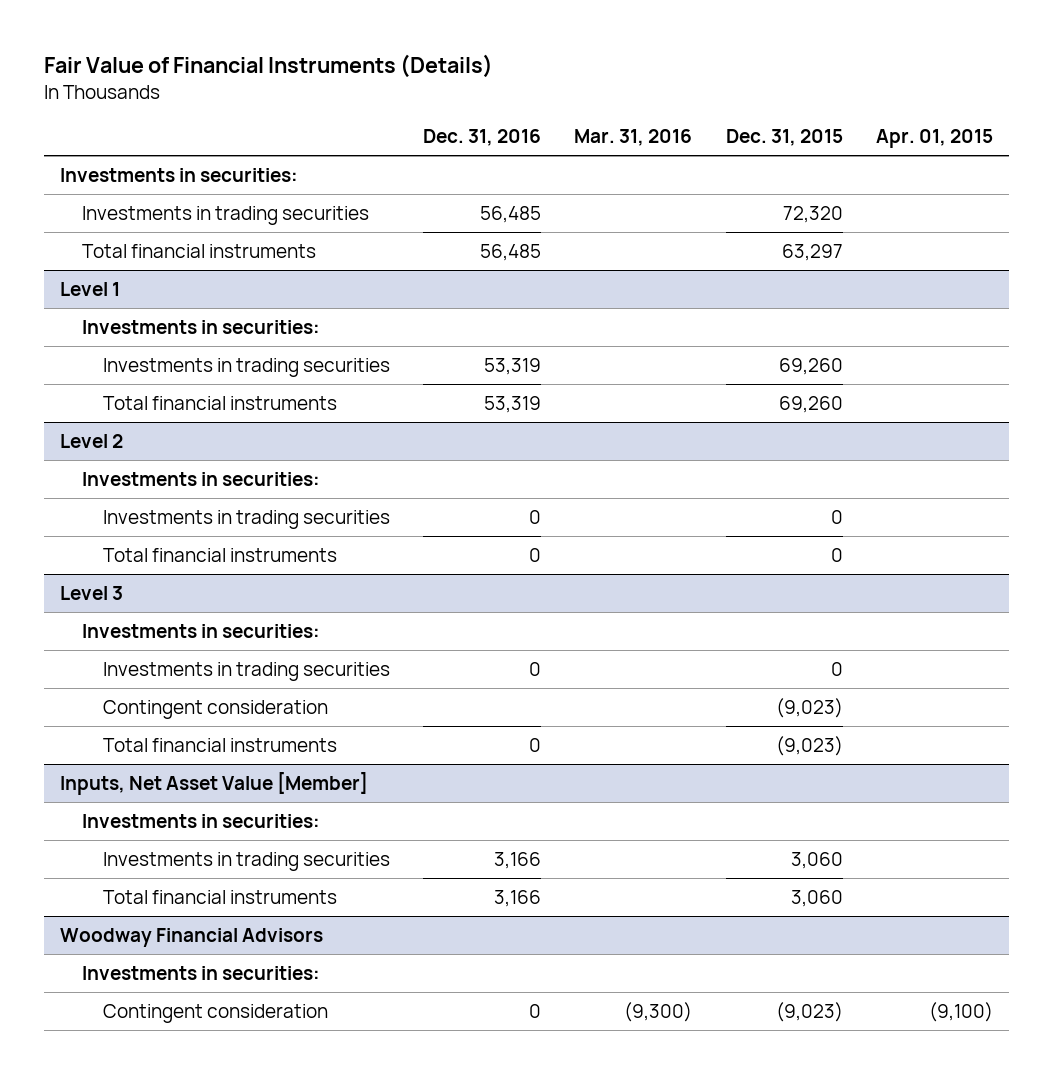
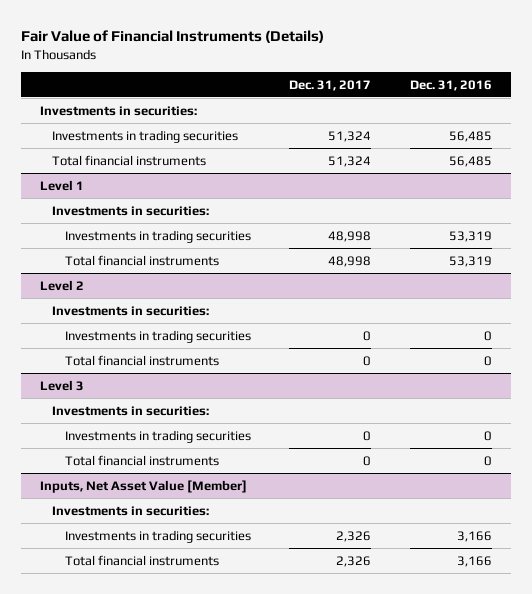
[574,129,693,147] Mar. 31, 2016 -> none
[725,129,843,147] Dec. 31, 2015 -> none
[875,129,993,149] Apr. 01, 2015 -> none
none -> [289,79,372,91] Dec. 31, 2017
[103,699,329,719] Contingent consideration -> none
[60,927,324,947] Woodway Financial Advisors -> none
[81,965,320,980] Investments in securities: -> none
[103,1003,329,1023] Contingent consideration -> none

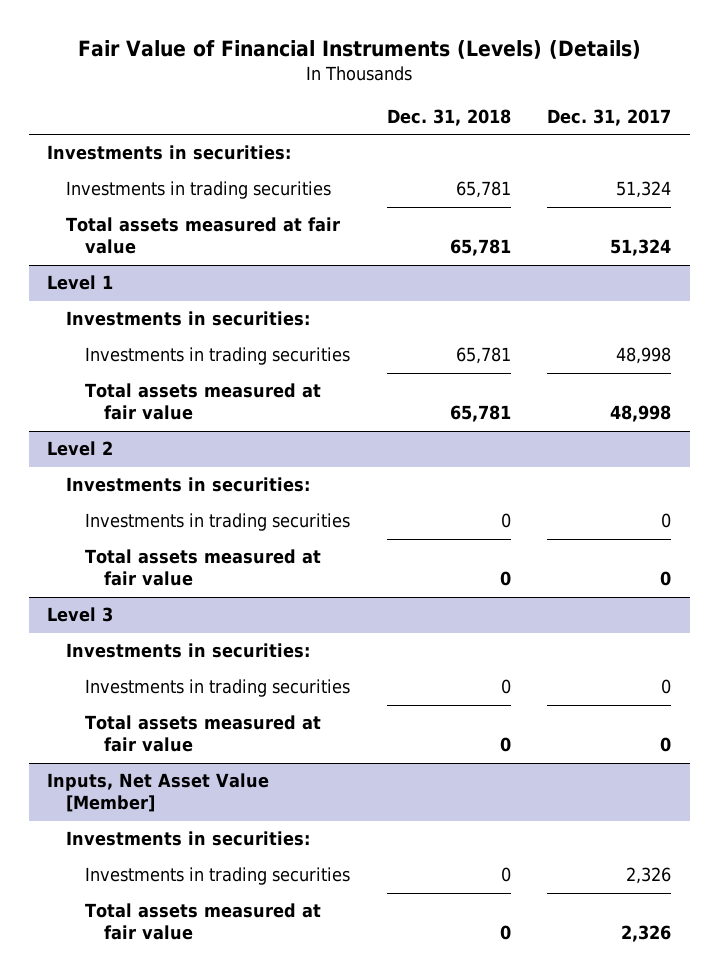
[20,30,324,44] Fair Value of Financial Instruments (Details) -> [78,40,642,60] Fair Value of Financial Instruments (Levels) (Details)
[409,79,492,91] Dec. 31, 2016 -> none
none -> [386,108,511,126] Dec. 31, 2018
[52,154,207,166] Total financial instruments -> [66,217,341,255] Total assets measured at fair value
[64,254,219,266] Total financial instruments -> [85,383,322,421] Total assets measured at fair value
[64,354,219,366] Total financial instruments -> [85,549,322,587] Total assets measured at fair value
[64,454,219,466] Total financial instruments -> [85,715,322,753] Total assets measured at fair value
[64,554,219,566] Total financial instruments -> [85,903,322,941] Total assets measured at fair value

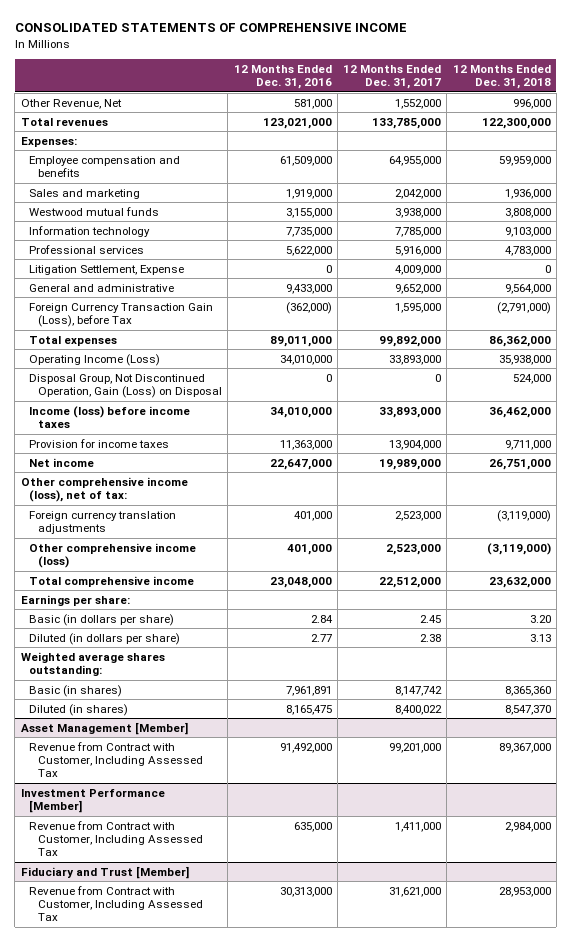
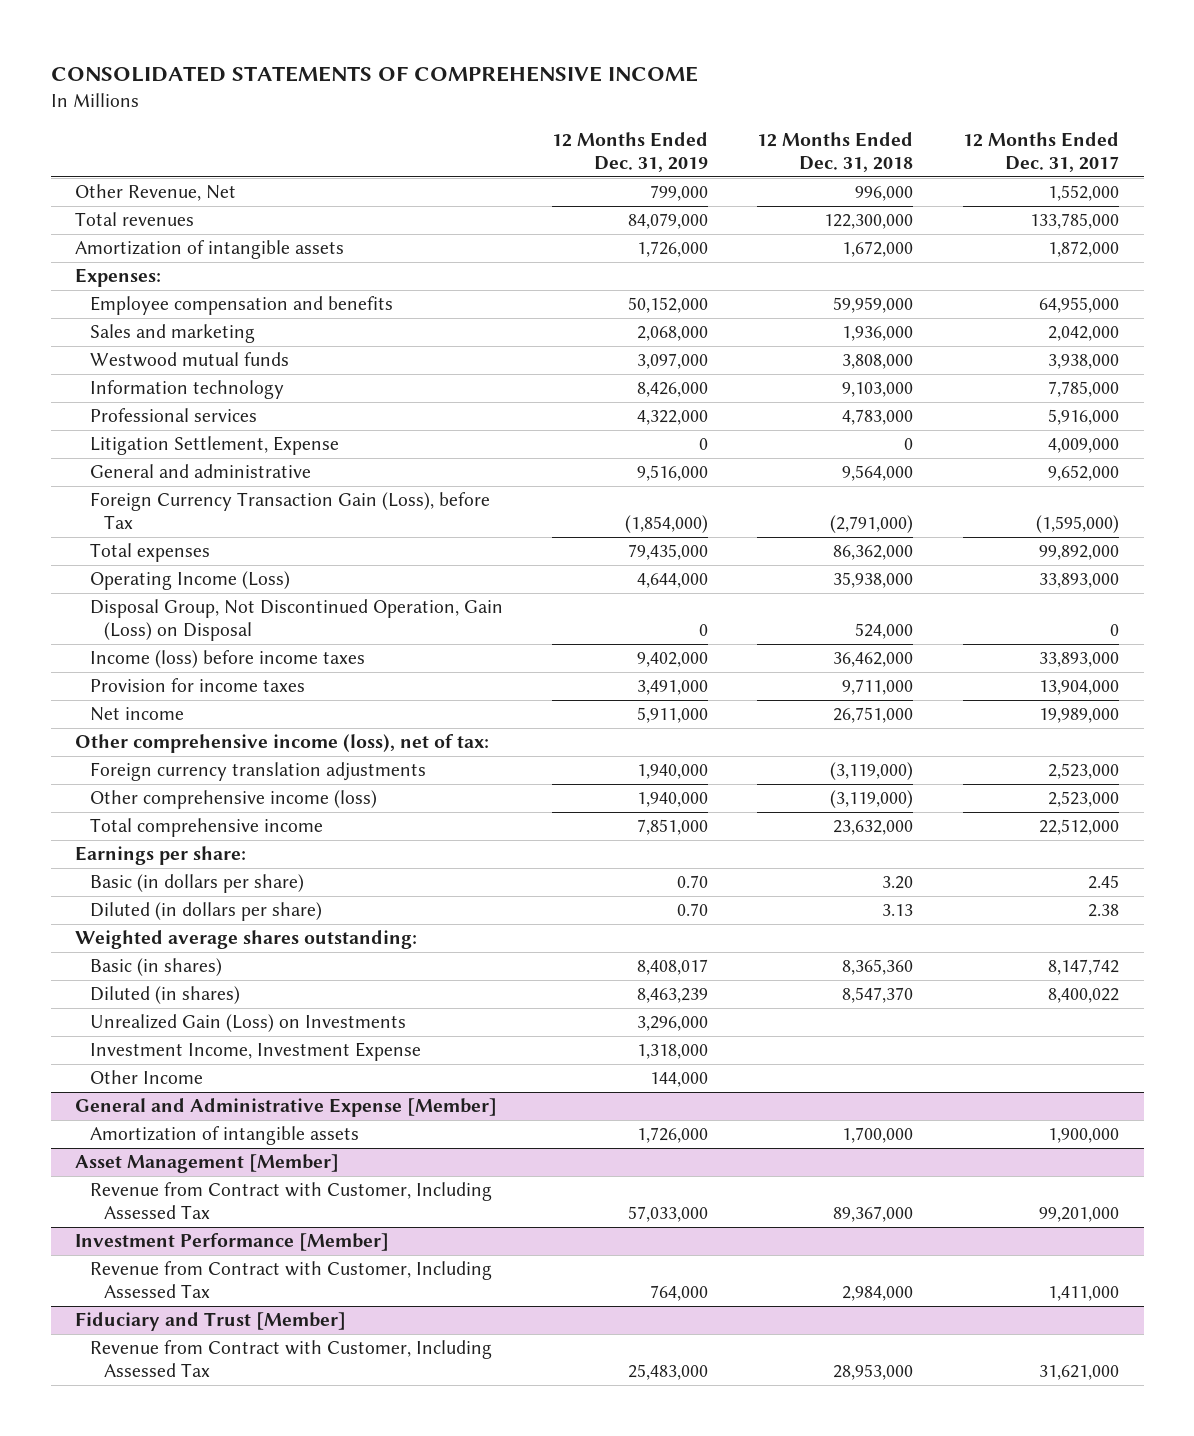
[233,64,332,89] 12 Months Ended Dec. 31, 2016 -> none
none -> [552,132,709,172] 12 Months Ended Dec. 31, 2019
none -> [75,240,345,260] Amortization of intangible assets
[395,302,442,313] 1,595,000 -> [1035,514,1119,533] (1,595,000)
none -> [89,1014,406,1033] Unrealized Gain (Loss) on Investments
none -> [89,1042,421,1062] Investment Income, Investment Expense
none -> [89,1070,203,1085] Other Income
none -> [75,1098,498,1118] General and Administrative Expense [Member]
none -> [89,1126,359,1146] Amortization of intangible assets

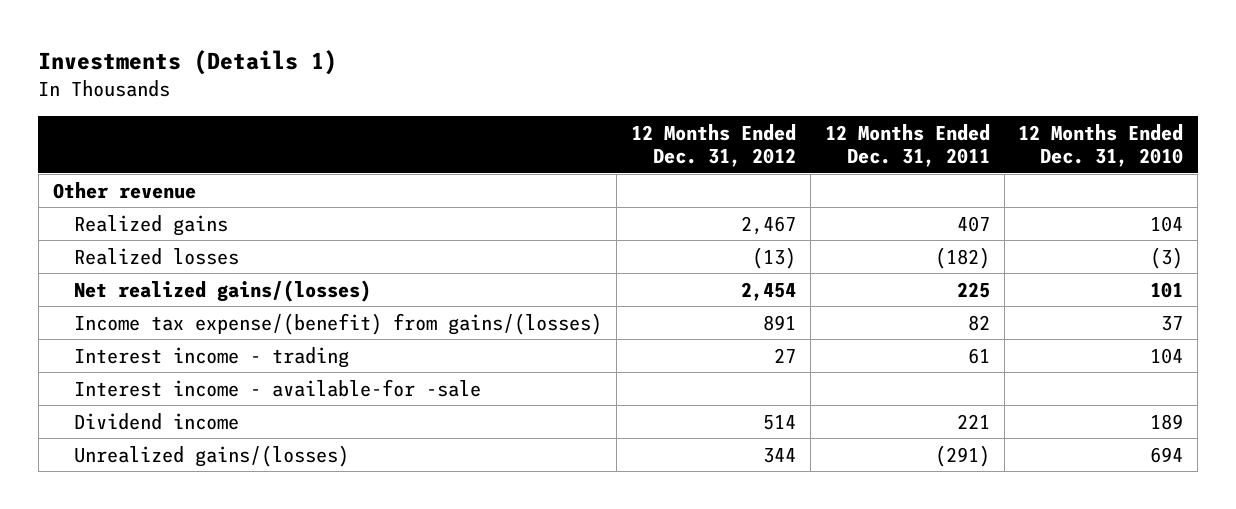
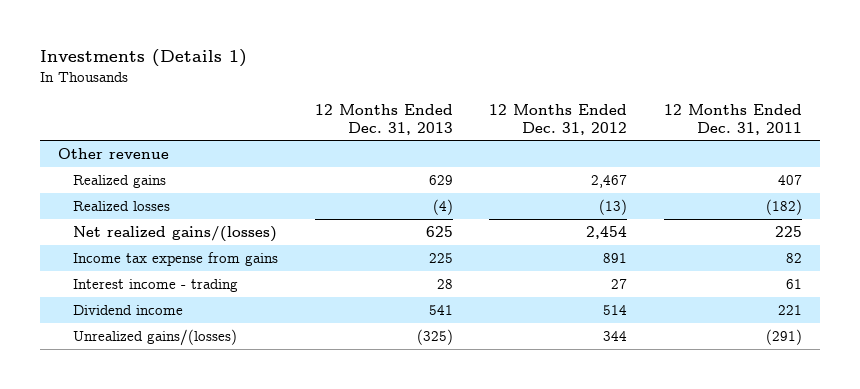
[1018,123,1184,168] 12 Months Ended Dec. 31, 2010 -> none
none -> [314,103,453,135] 12 Months Ended Dec. 31, 2013
[74,312,603,335] Income tax expense/(benefit) from gains/(losses) -> [73,252,279,267] Income tax expense from gains
[74,378,482,397] Interest income - available-for -sale -> none

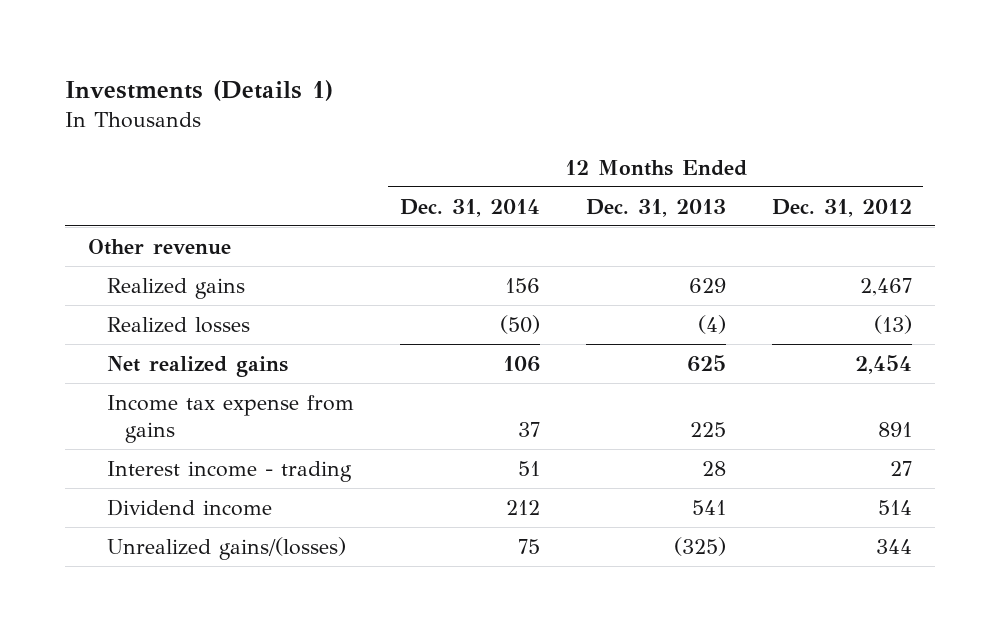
[663,103,802,135] 12 Months Ended Dec. 31, 2011 -> none
none -> [399,198,540,217] Dec. 31, 2014
[73,226,278,243] Net realized gains/(losses) -> [106,355,288,377] Net realized gains

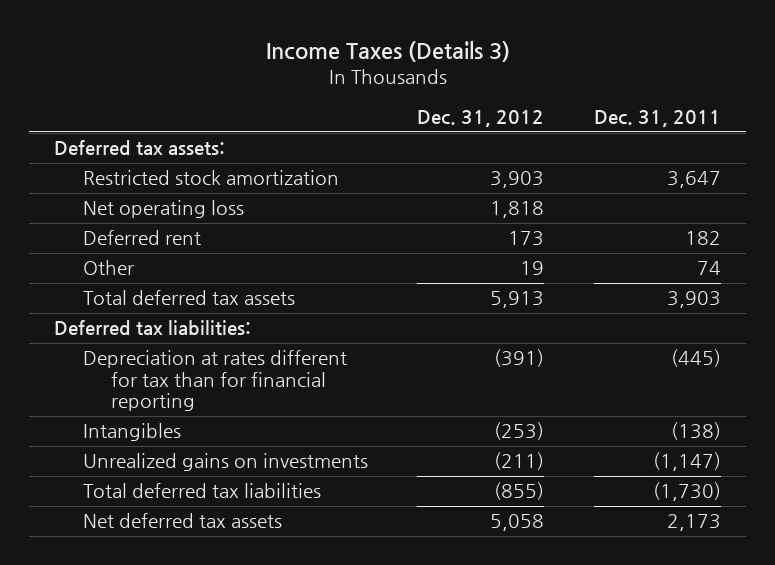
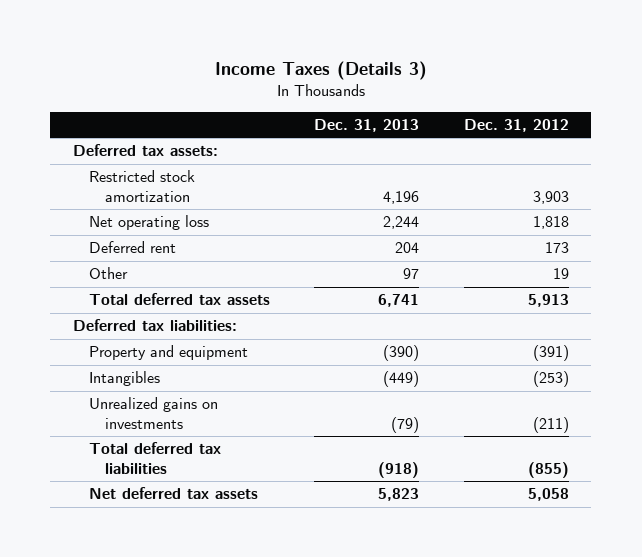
[594,110,722,128] Dec. 31, 2011 -> none
none -> [314,118,420,132] Dec. 31, 2013
[82,350,347,412] Depreciation at rates different for tax than for financial reporting -> [88,345,248,361] Property and equipment

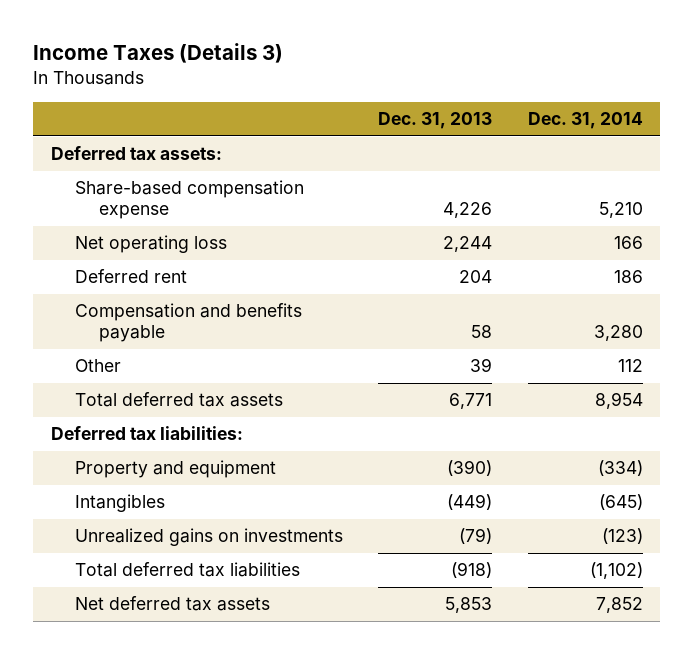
[463,118,569,132] Dec. 31, 2012 -> none
none -> [527,112,643,130] Dec. 31, 2014
[88,170,195,202] Restricted stock amortization -> none
none -> [74,180,304,220] Share-based compensation expense
none -> [74,303,302,343] Compensation and benefits payable
[403,268,420,280] 97 -> [470,358,493,373] 39
[378,294,420,308] 6,741 -> [449,393,493,410] 6,771
[378,488,420,502] 5,823 -> [445,597,493,614] 5,853

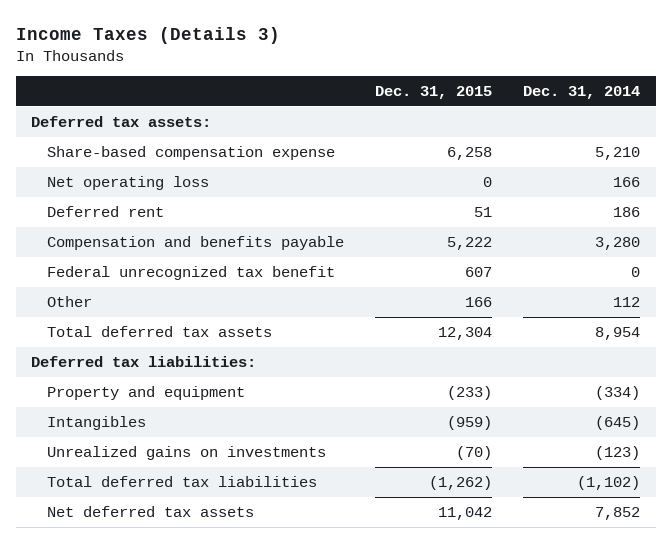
[378,112,493,130] Dec. 31, 2013 -> none
none -> [375,86,493,100] Dec. 31, 2015
none -> [47,266,336,281] Federal unrecognized tax benefit

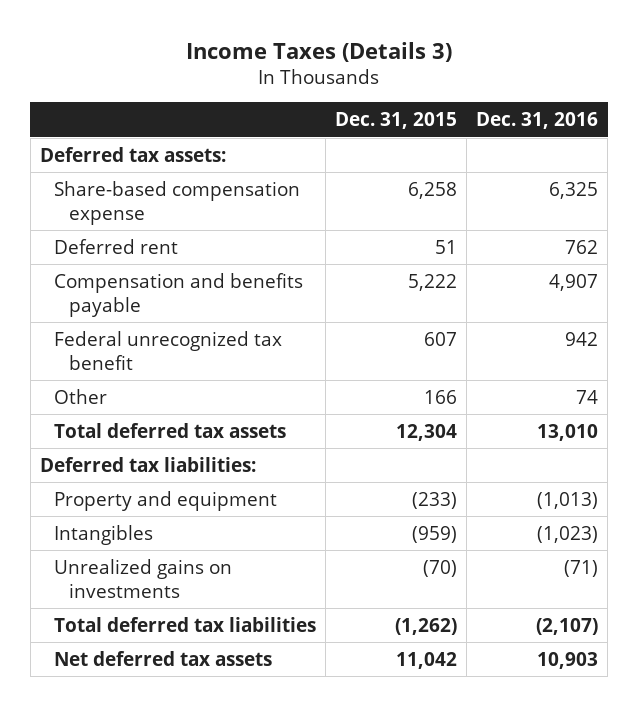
[523,86,641,100] Dec. 31, 2014 -> none
none -> [476,112,599,130] Dec. 31, 2016
[47,176,210,191] Net operating loss -> none

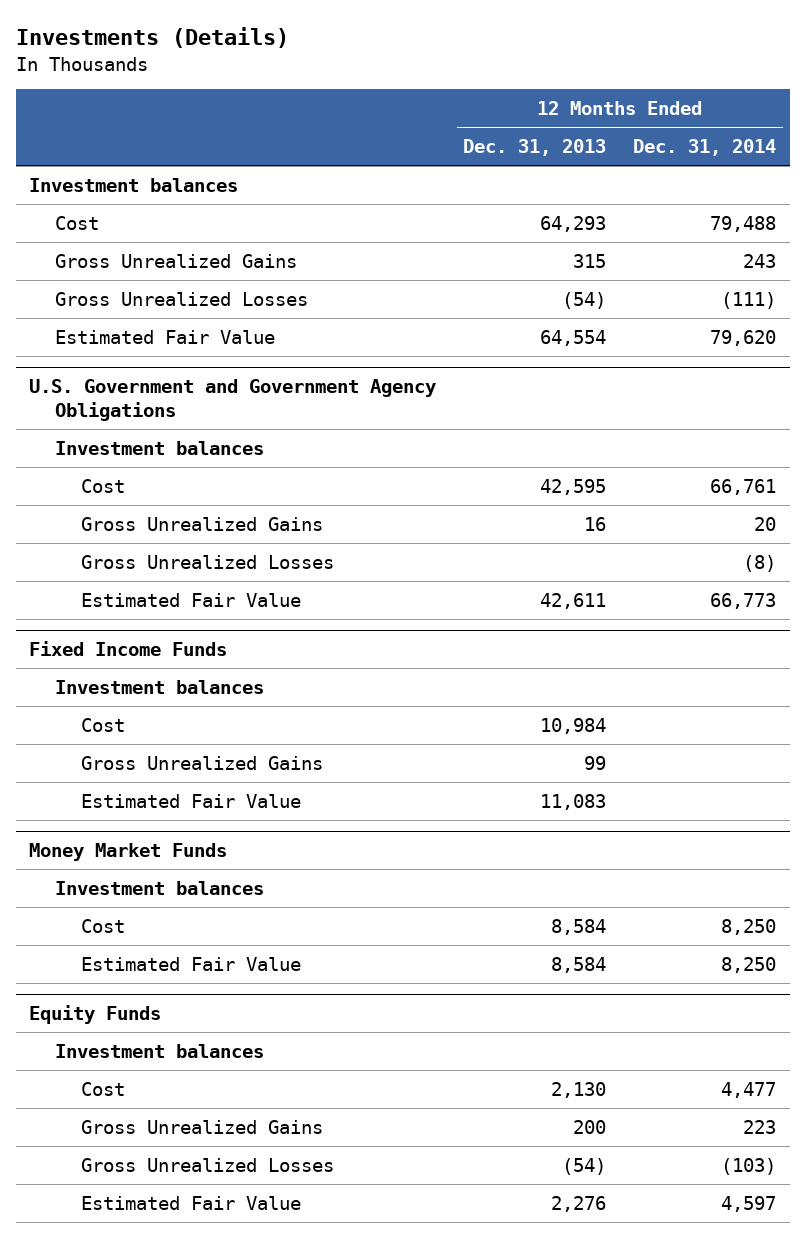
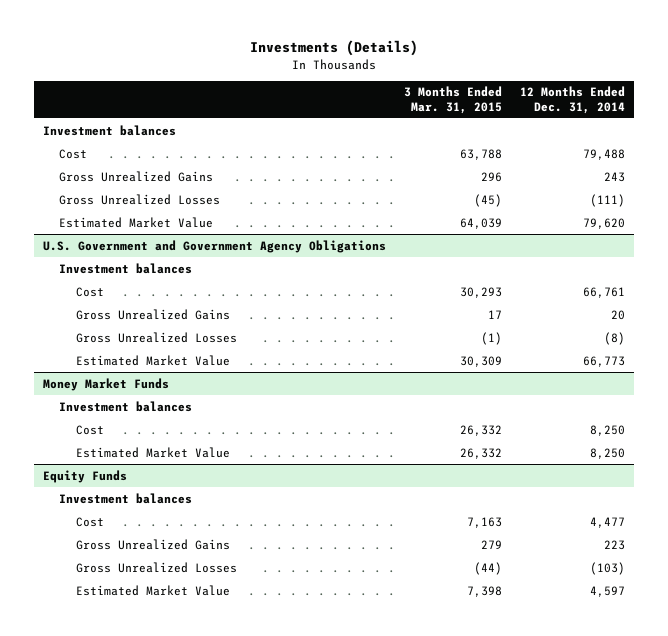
[463,139,607,157] Dec. 31, 2013 -> none
none -> [403,86,502,114] 3 Months Ended Mar. 31, 2015
[54,329,275,344] Estimated Fair Value -> [59,216,214,228] Estimated Market Value
[29,641,228,657] Fixed Income Funds -> none
[54,679,264,694] Investment balances -> none
[80,717,125,732] Cost -> none
[80,755,323,770] Gross Unrealized Gains -> none
[80,793,301,808] Estimated Fair Value -> none
[80,592,301,607] Estimated Fair Value -> [76,354,231,366] Estimated Market Value
[80,956,301,971] Estimated Fair Value -> [76,446,231,458] Estimated Market Value
[80,1195,301,1210] Estimated Fair Value -> [76,584,231,596] Estimated Market Value

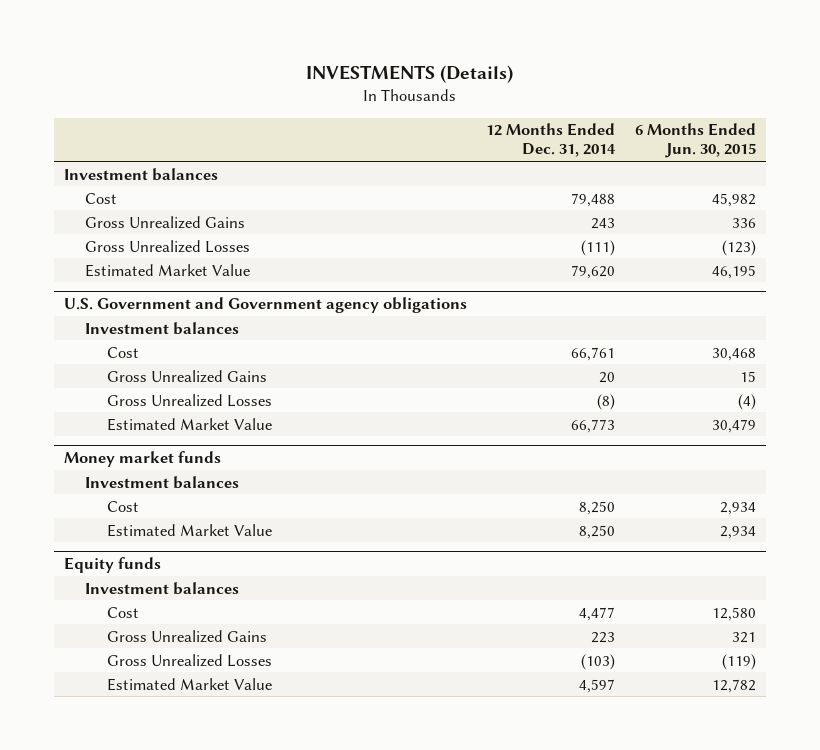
[249,40,418,57] Investments (Details) -> [305,65,513,84] INVESTMENTS (Details)
[403,86,502,114] 3 Months Ended Mar. 31, 2015 -> none
none -> [635,123,757,159] 6 Months Ended Jun. 30, 2015
[42,239,386,253] U.S. Government and Government Agency Obligations -> [63,297,467,314] U.S. Government and Government agency obligations
[42,377,169,391] Money Market Funds -> [63,451,221,468] Money market funds
[42,469,127,483] Equity Funds -> [63,557,161,574] Equity funds

